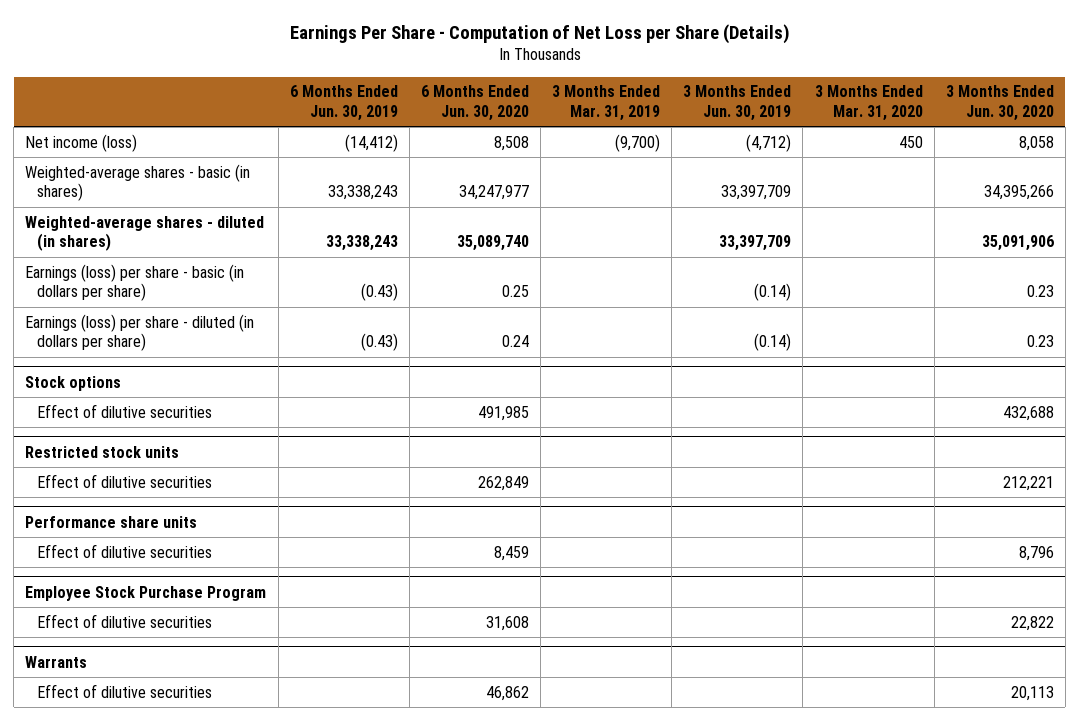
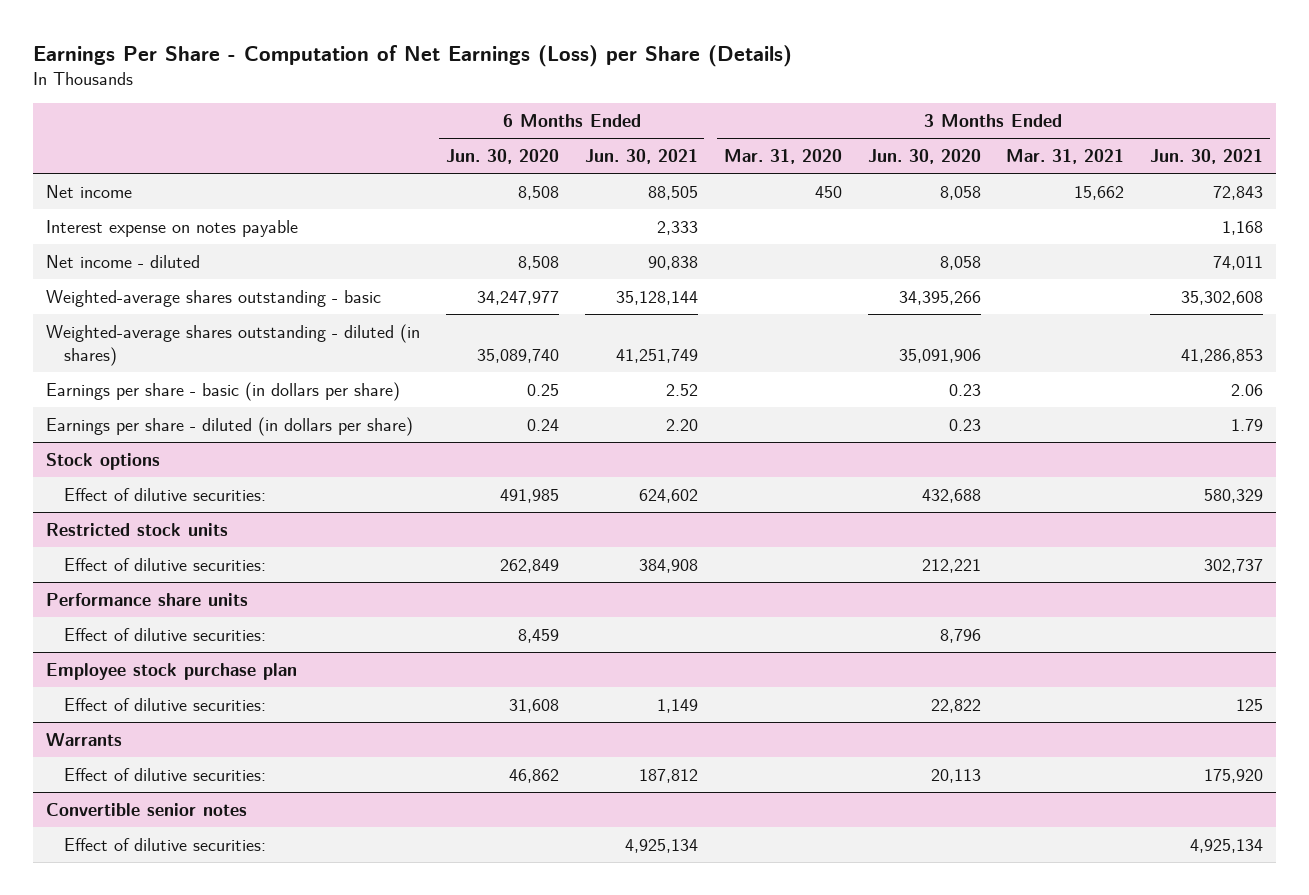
[289,23,790,44] Earnings Per Share - Computation of Net Loss per Share (Details) -> [32,44,792,67] Earnings Per Share - Computation of Net Earnings (Loss) per Share (Details)
[289,85,398,121] 6 Months Ended Jun. 30, 2019 -> none
[552,85,661,121] 3 Months Ended Mar. 31, 2019 -> none
[683,85,792,121] 3 Months Ended Jun. 30, 2019 -> none
none -> [584,149,698,165] Jun. 30, 2021
none -> [1006,149,1125,165] Mar. 31, 2021
none -> [1150,149,1264,165] Jun. 30, 2021
[25,133,138,152] Net income (loss) -> [45,184,132,198] Net income
none -> [45,219,298,237] Interest expense on notes payable
none -> [45,254,200,268] Net income - diluted
[25,163,251,202] Weighted-average shares - basic (in shares) -> [45,289,381,307] Weighted-average shares outstanding - basic
[25,215,265,252] Weighted-average shares - diluted (in shares) -> [45,323,420,366] Weighted-average shares outstanding - diluted (in shares)
[25,263,245,302] Earnings (loss) per share - basic (in dollars per share) -> [45,381,400,401] Earnings per share - basic (in dollars per share)
[25,313,255,352] Earnings (loss) per share - diluted (in dollars per share) -> [45,416,413,436] Earnings per share - diluted (in dollars per share)
[36,403,212,418] Effect of dilutive securities -> [64,487,267,501] Effect of dilutive securities:
[36,473,212,488] Effect of dilutive securities -> [64,557,267,571] Effect of dilutive securities:
[36,543,212,558] Effect of dilutive securities -> [64,627,267,641] Effect of dilutive securities:
[25,585,267,601] Employee Stock Purchase Program -> [45,662,297,680] Employee stock purchase plan
[36,613,212,628] Effect of dilutive securities -> [64,697,267,711] Effect of dilutive securities:
[36,683,212,698] Effect of dilutive securities -> [64,767,267,781] Effect of dilutive securities:
none -> [45,802,247,816] Convertible senior notes
none -> [64,837,267,851] Effect of dilutive securities:

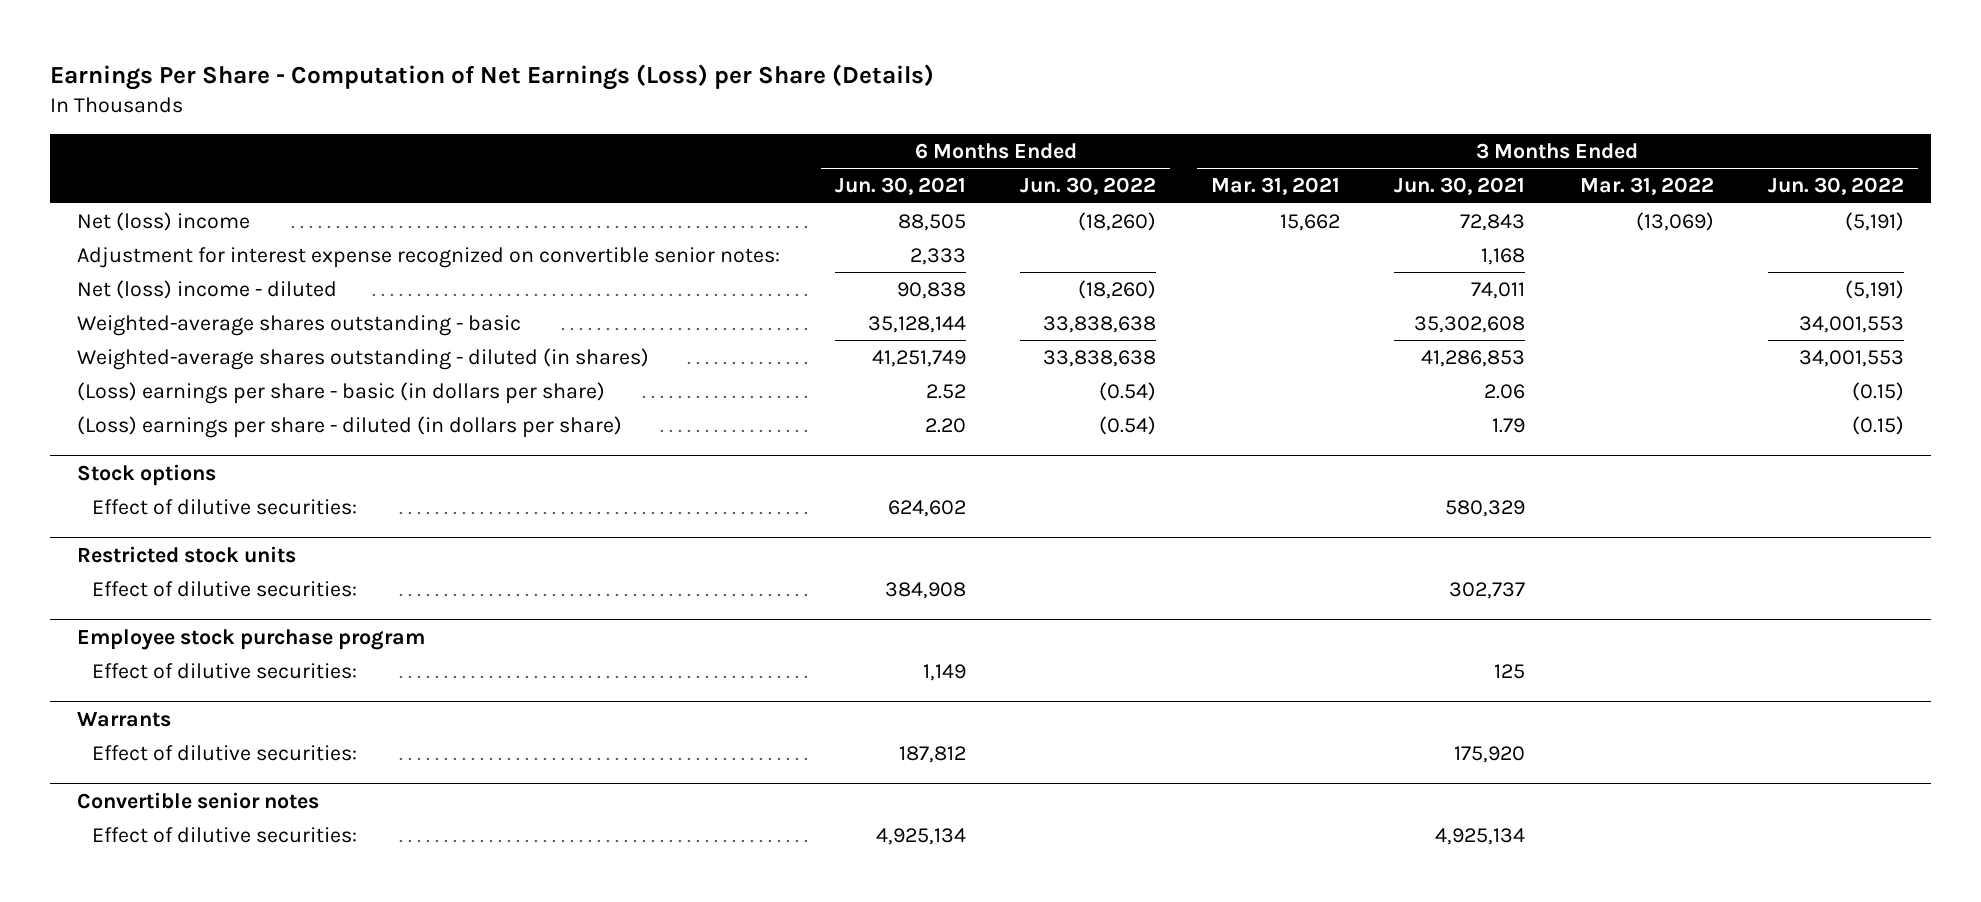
[445,149,559,165] Jun. 30, 2020 -> none
[723,149,842,165] Mar. 31, 2020 -> none
[867,149,981,165] Jun. 30, 2020 -> none
none -> [1020,177,1157,196] Jun. 30, 2022
none -> [1579,177,1714,196] Mar. 31, 2022
none -> [1767,177,1904,196] Jun. 30, 2022
[45,184,132,198] Net income -> [77,211,251,231] Net (loss) income
[45,219,298,237] Interest expense on notes payable -> [77,246,781,268] Adjustment for interest expense recognized on convertible senior notes:
[45,254,200,268] Net income - diluted -> [77,279,338,299] Net (loss) income - diluted
[45,381,400,401] Earnings per share - basic (in dollars per share) -> [77,381,606,404] (Loss) earnings per share - basic (in dollars per share)
[45,416,413,436] Earnings per share - diluted (in dollars per share) -> [77,415,623,438] (Loss) earnings per share - diluted (in dollars per share)
[45,592,248,606] Performance share units -> none
[64,627,267,641] Effect of dilutive securities: -> none
[45,662,297,680] Employee stock purchase plan -> [77,628,426,650] Employee stock purchase program

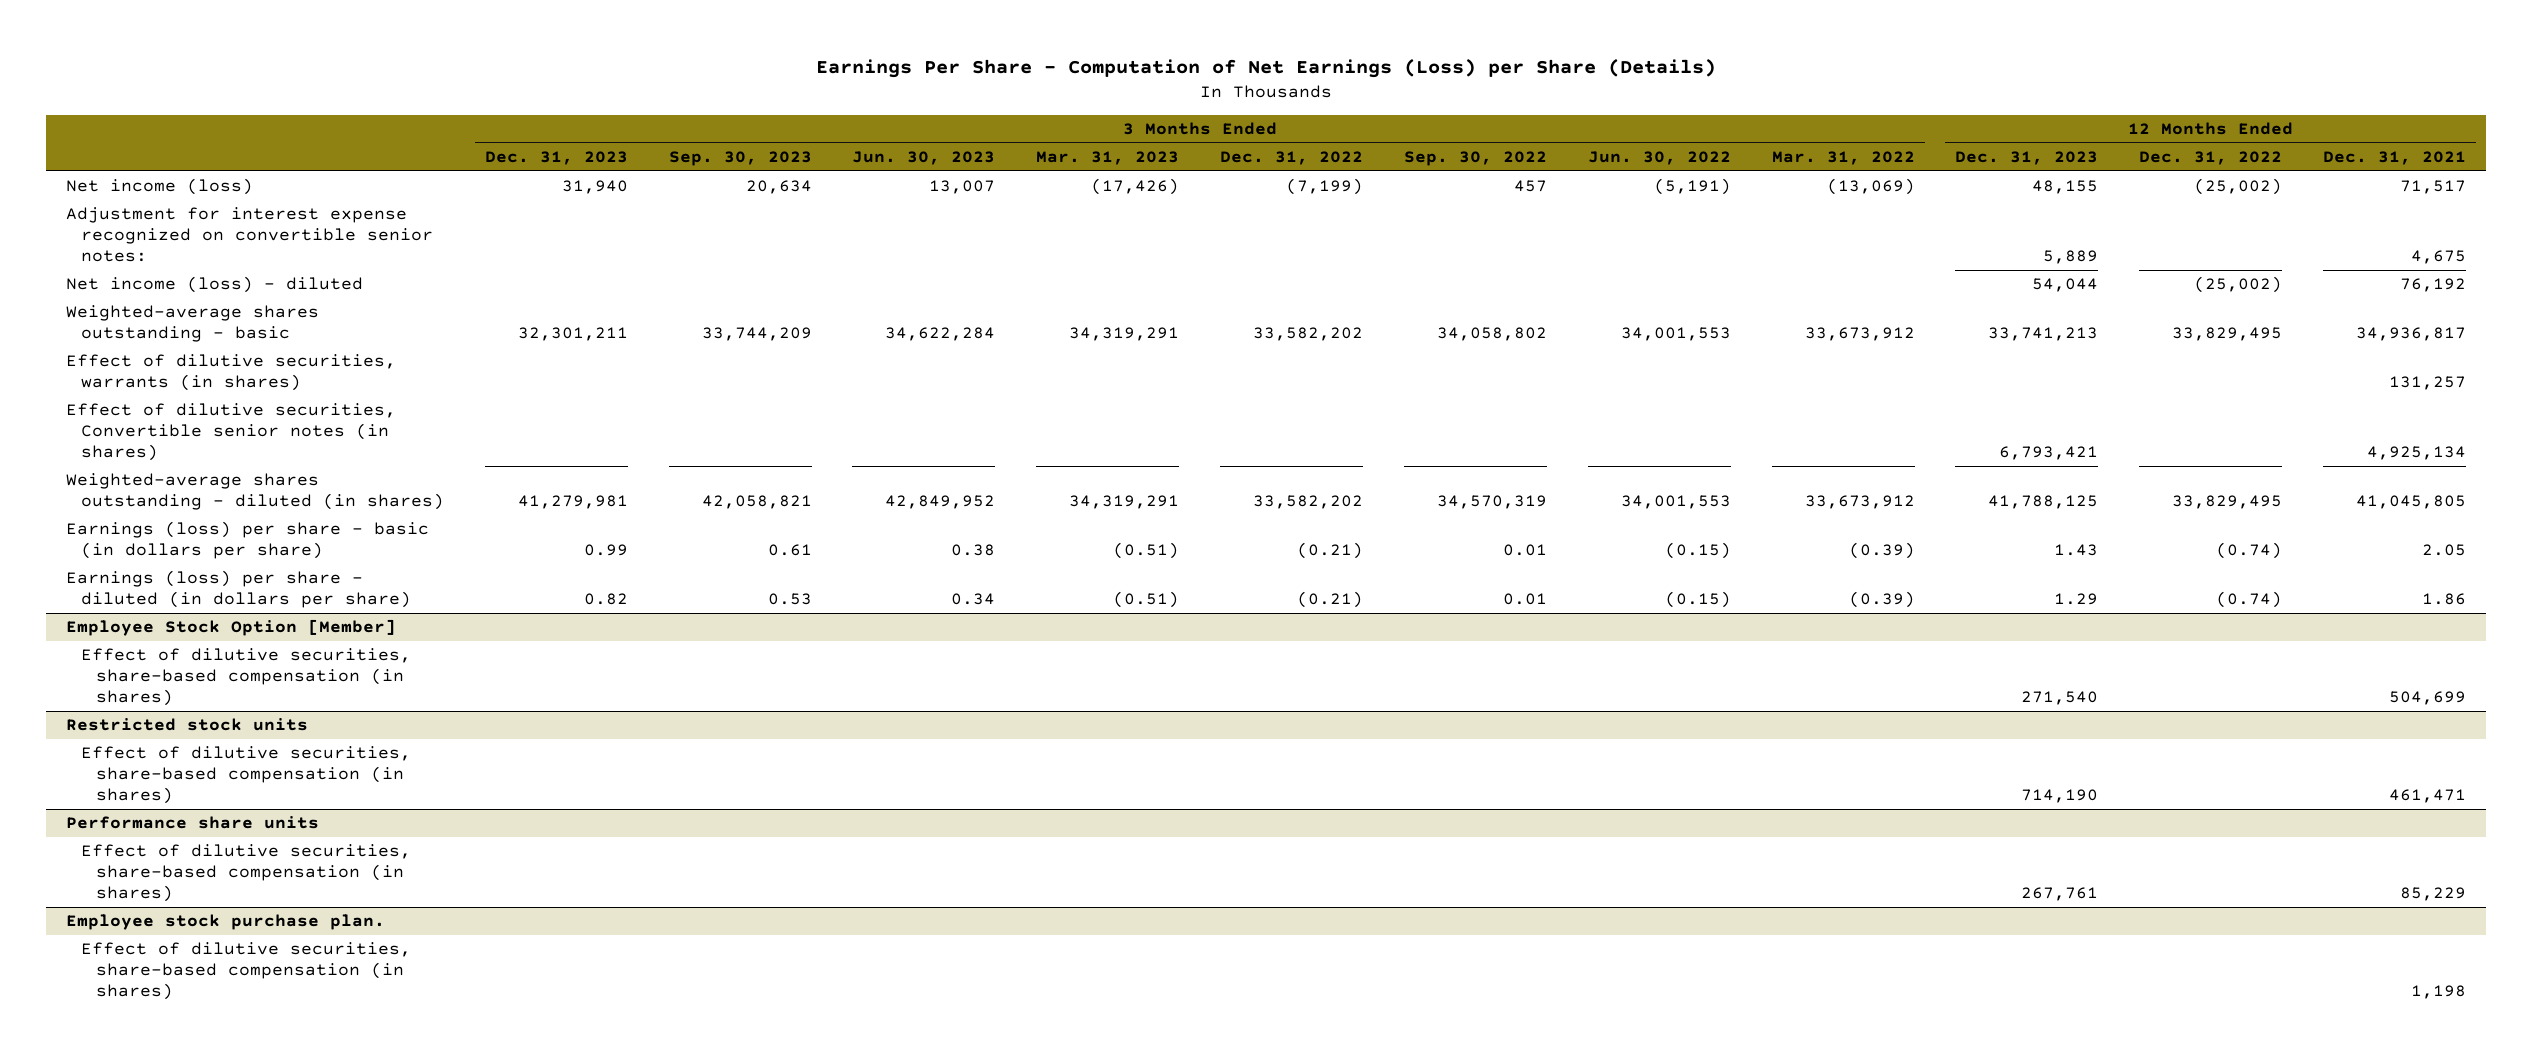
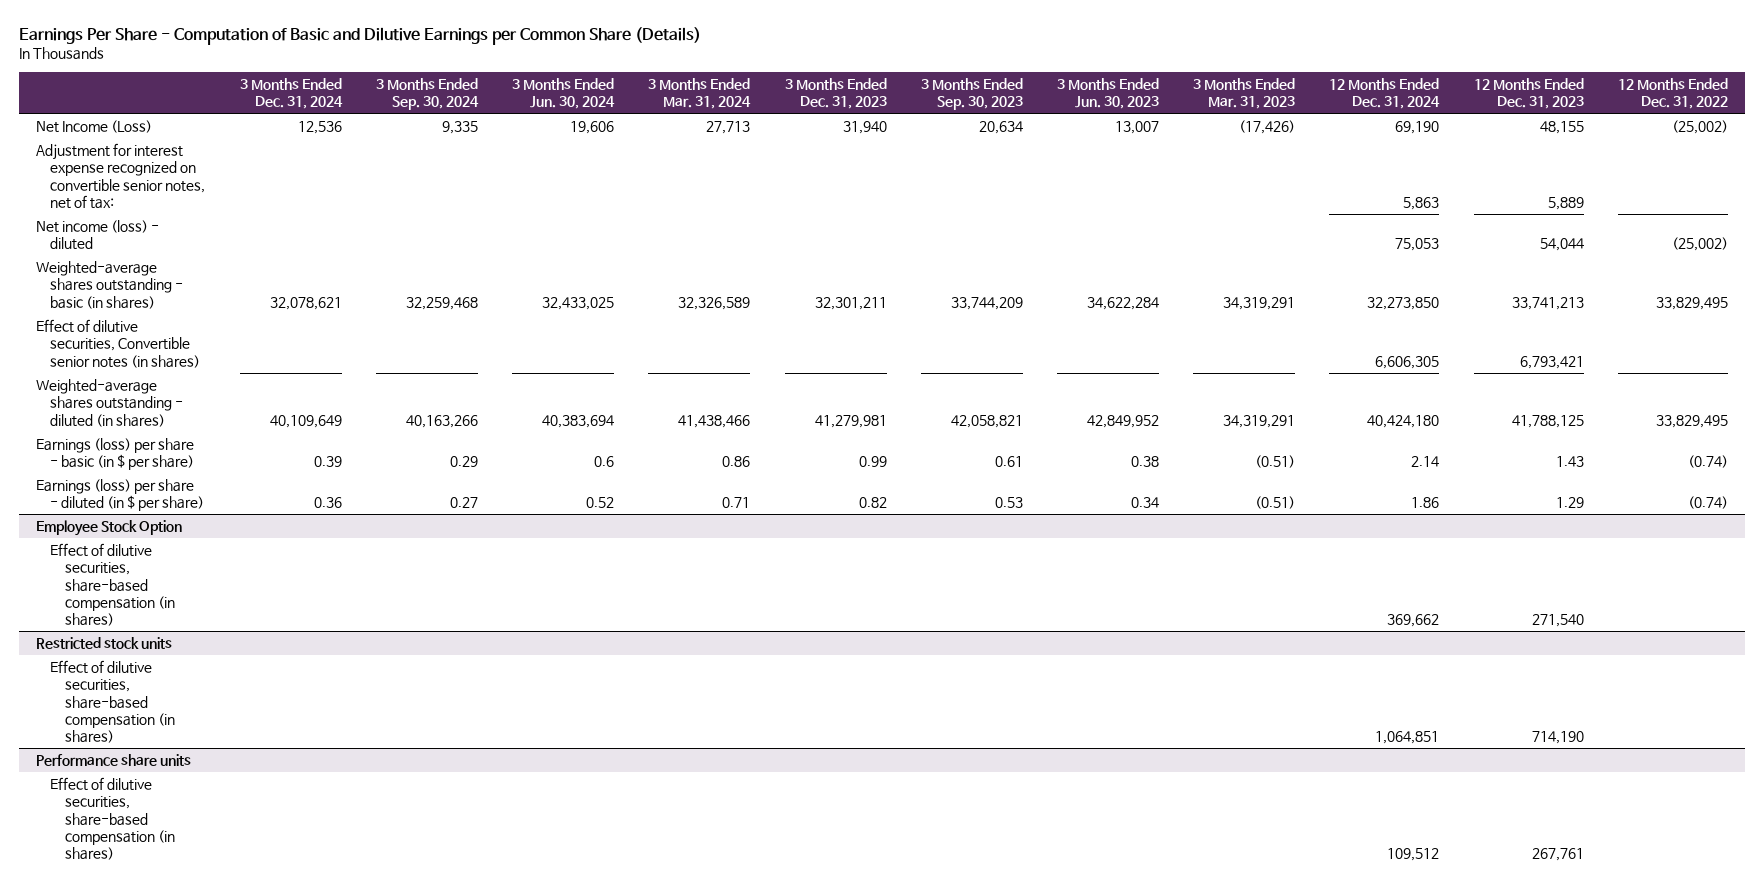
[816,59,1717,79] Earnings Per Share - Computation of Net Earnings (Loss) per Share (Details) -> [18,26,701,45] Earnings Per Share - Computation of Basic and Dilutive Earnings per Common Share (Details)
[1220,151,1364,166] Dec. 31, 2022 -> none
[1403,151,1547,167] Sep. 30, 2022 -> none
[1587,151,1731,166] Jun. 30, 2022 -> none
[1771,151,1915,166] Mar. 31, 2022 -> none
[2322,151,2466,166] Dec. 31, 2021 -> none
none -> [239,77,343,110] 3 Months Ended Dec. 31, 2024
none -> [375,77,479,111] 3 Months Ended Sep. 30, 2024
none -> [512,77,616,110] 3 Months Ended Jun. 30, 2024
none -> [648,77,752,110] 3 Months Ended Mar. 31, 2024
none -> [1329,77,1441,110] 12 Months Ended Dec. 31, 2024
[66,178,254,196] Net income (loss) -> [35,119,152,133] Net Income (Loss)
[66,207,433,263] Adjustment for interest expense recognized on convertible senior notes: -> [35,142,206,209] Adjustment for interest expense recognized on convertible senior notes, net of tax:
[66,354,397,392] Effect of dilutive securities, warrants (in shares) -> none
[66,305,320,343] Weighted-average shares outstanding - basic -> [35,260,184,309] Weighted-average shares outstanding - basic (in shares)
[66,521,430,560] Earnings (loss) per share - basic (in dollars per share) -> [35,437,195,471] Earnings (loss) per share - basic (in $ per share)
[66,570,411,609] Earnings (loss) per share - diluted (in dollars per share) -> [35,478,205,512] Earnings (loss) per share - diluted (in $ per share)
[66,619,397,637] Employee Stock Option [Member] -> [35,519,182,536] Employee Stock Option
[66,914,386,931] Employee stock purchase plan. -> none
[80,942,411,1001] Effect of dilutive securities, share-based compensation (in shares) -> none

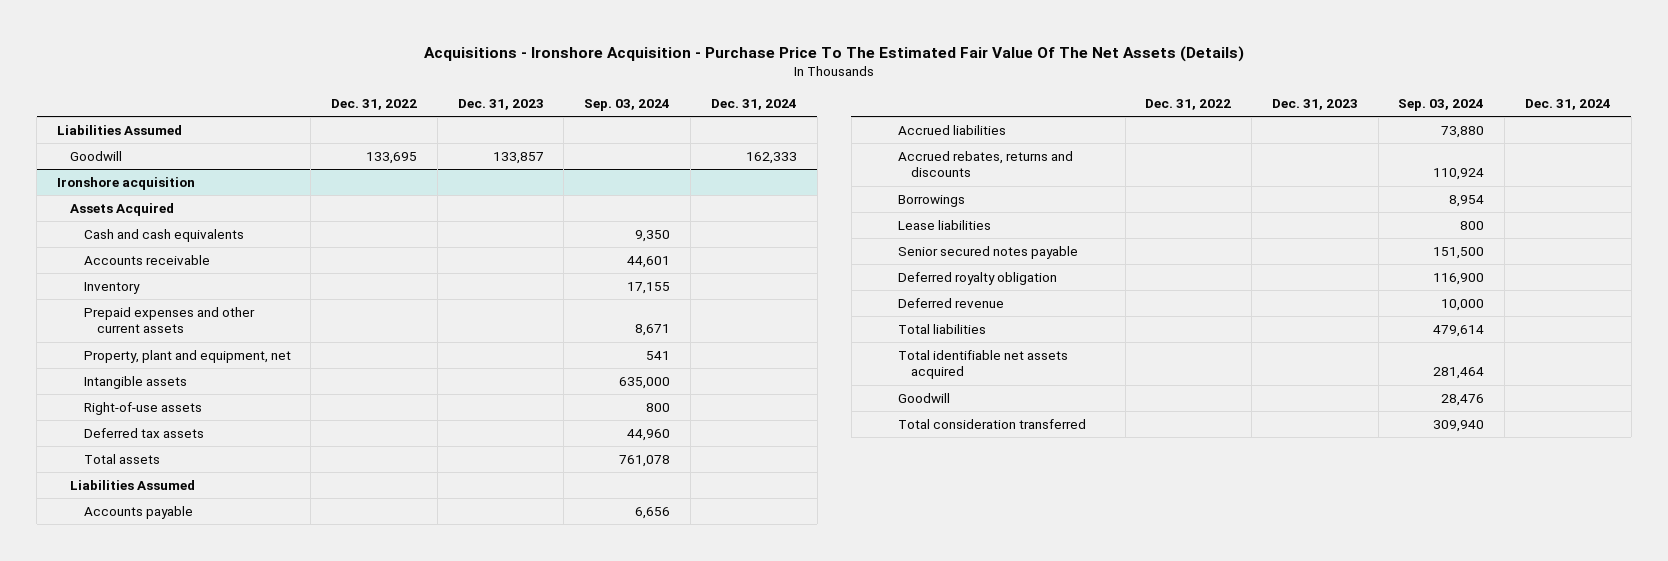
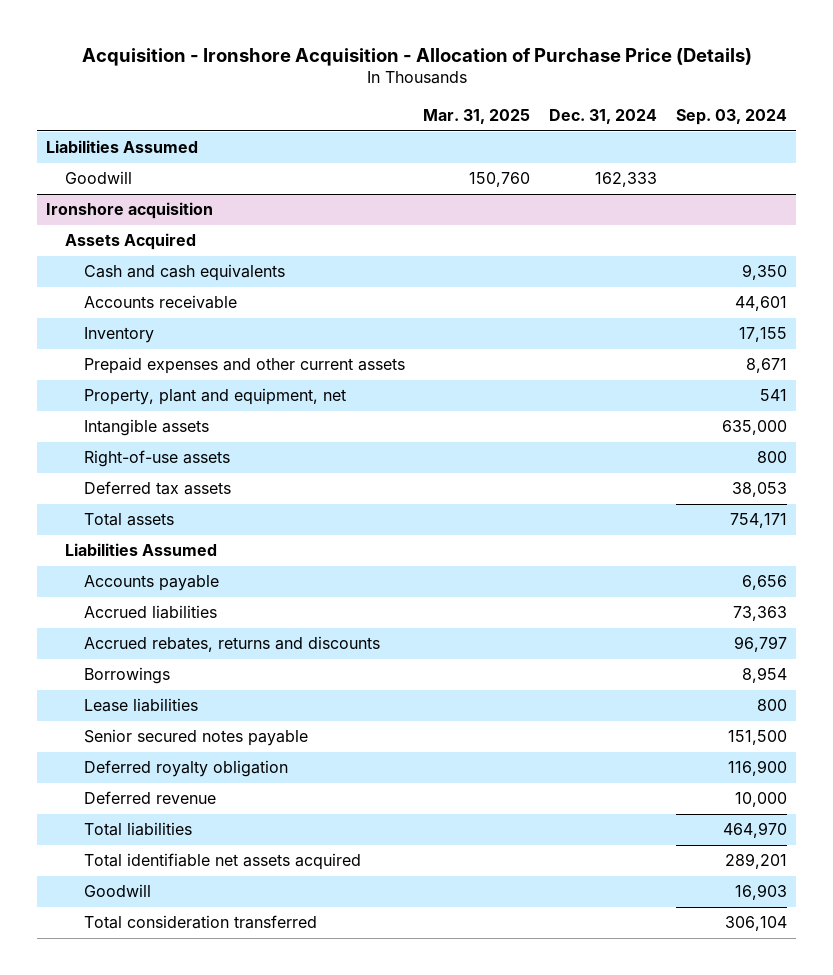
[424,46,1245,63] Acquisitions - Ironshore Acquisition - Purchase Price To The Estimated Fair Value Of The Net Assets (Details) -> [81,47,752,66] Acquisition - Ironshore Acquisition - Allocation of Purchase Price (Details)
[331,98,418,110] Dec. 31, 2022 -> none
[457,98,544,110] Dec. 31, 2023 -> none
none -> [423,108,531,124] Mar. 31, 2025
[627,428,671,441] 44,960 -> [731,482,787,498] 38,053
[619,454,671,467] 761,078 -> [729,513,787,529] 754,171
[1441,125,1485,138] 73,880 -> [732,606,787,622] 73,363
[1433,168,1485,181] 110,924 -> [733,636,787,653] 96,797
[1433,324,1485,337] 479,614 -> [722,822,787,839] 464,970
[1433,367,1485,380] 281,464 -> [724,853,787,870] 289,201
[1441,393,1485,406] 28,476 -> [734,884,787,901] 16,903
[1433,419,1485,432] 309,940 -> [724,916,787,932] 306,104

